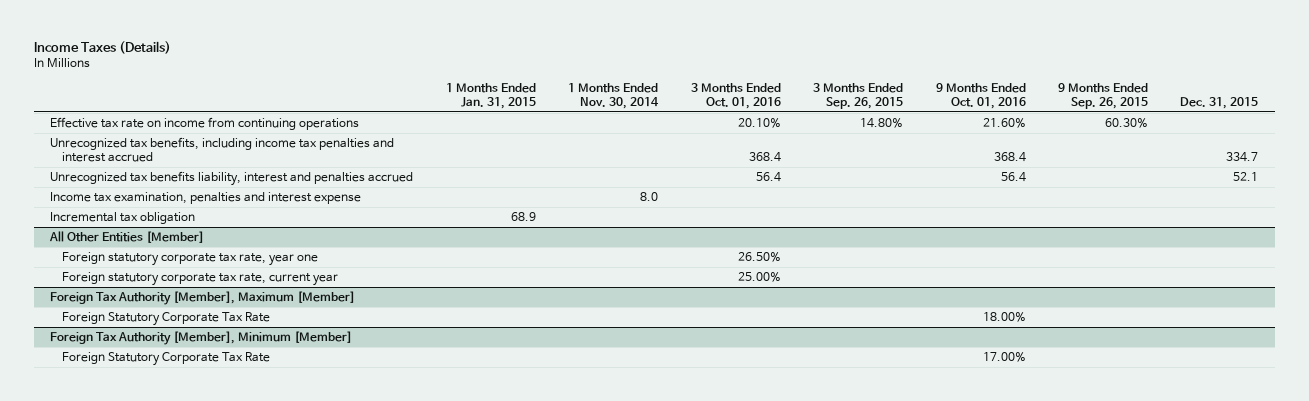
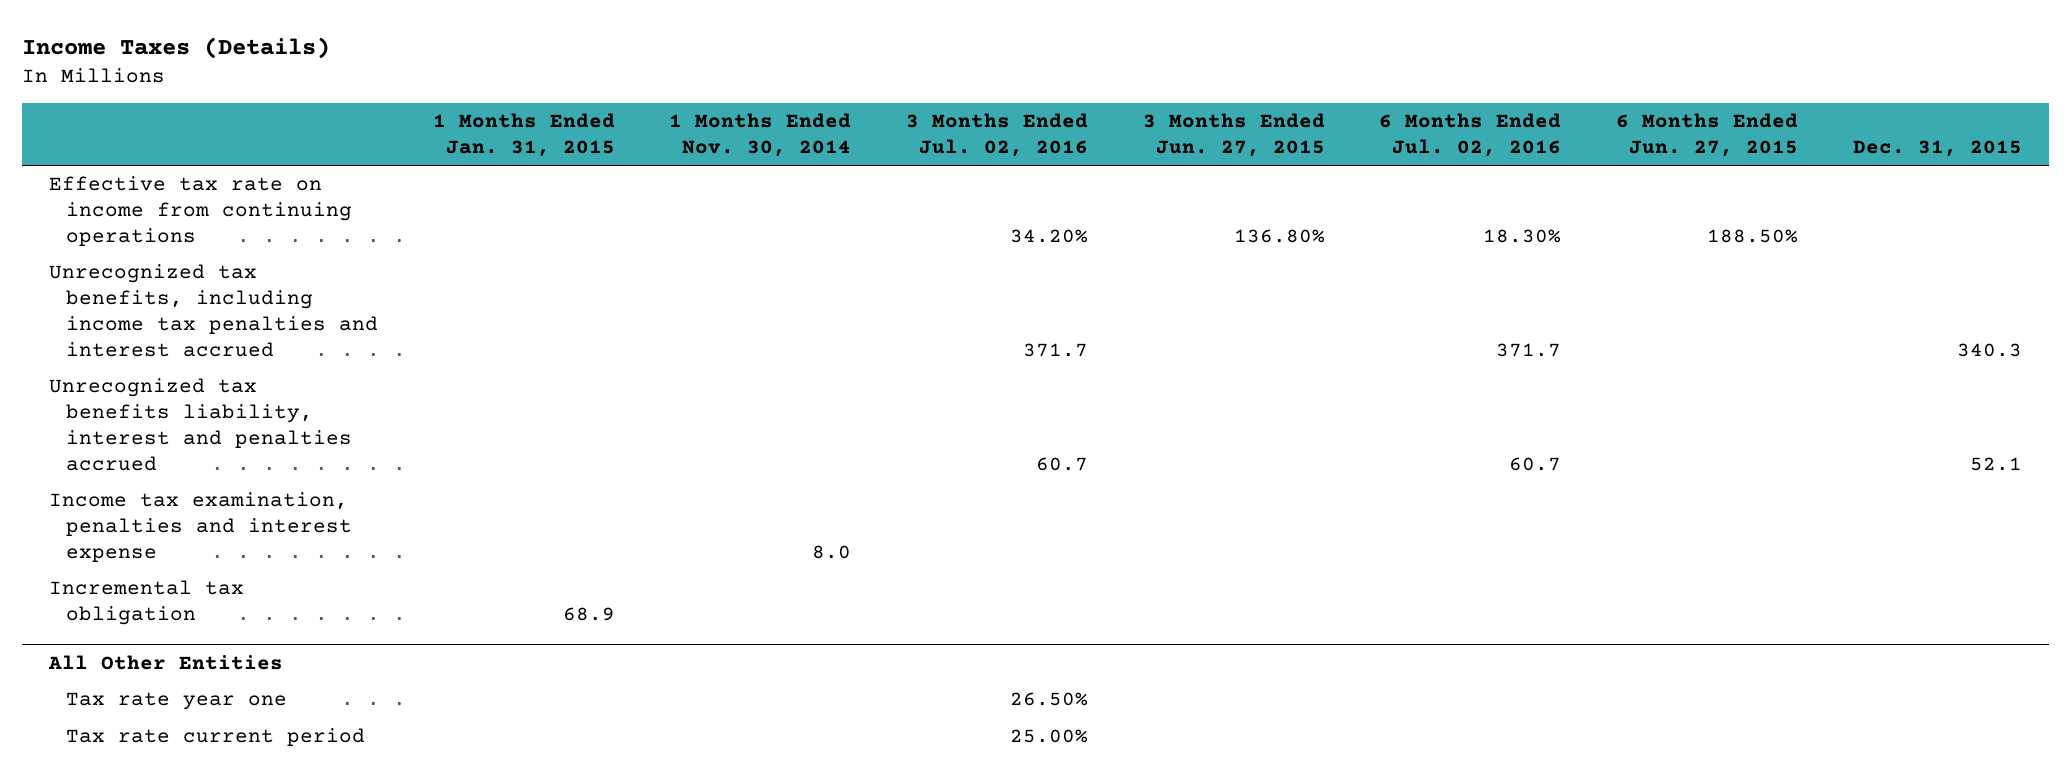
[690,83,781,109] 3 Months Ended Oct. 01, 2016 -> none
[813,83,904,109] 3 Months Ended Sep. 26, 2015 -> none
[935,83,1026,109] 9 Months Ended Oct. 01, 2016 -> none
[1057,83,1148,109] 9 Months Ended Sep. 26, 2015 -> none
none -> [906,113,1089,157] 3 Months Ended Jul. 02, 2016
none -> [1142,113,1325,157] 3 Months Ended Jun. 27, 2015
none -> [1379,113,1562,157] 6 Months Ended Jul. 02, 2016
none -> [1615,113,1798,157] 6 Months Ended Jun. 27, 2015
[1226,151,1259,162] 334.7 -> [1956,342,2022,357] 340.3
[50,291,356,306] Foreign Tax Authority [Member], Maximum [Member] -> none
[61,312,270,327] Foreign Statutory Corporate Tax Rate -> none
[50,331,353,346] Foreign Tax Authority [Member], Minimum [Member] -> none
[61,352,270,367] Foreign Statutory Corporate Tax Rate -> none
[49,231,205,244] All Other Entities [Member] -> [47,655,283,671] All Other Entities
[61,252,318,267] Foreign statutory corporate tax rate, year one -> [66,692,288,711] Tax rate year one
[61,272,338,287] Foreign statutory corporate tax rate, current year -> [66,728,366,747] Tax rate current period

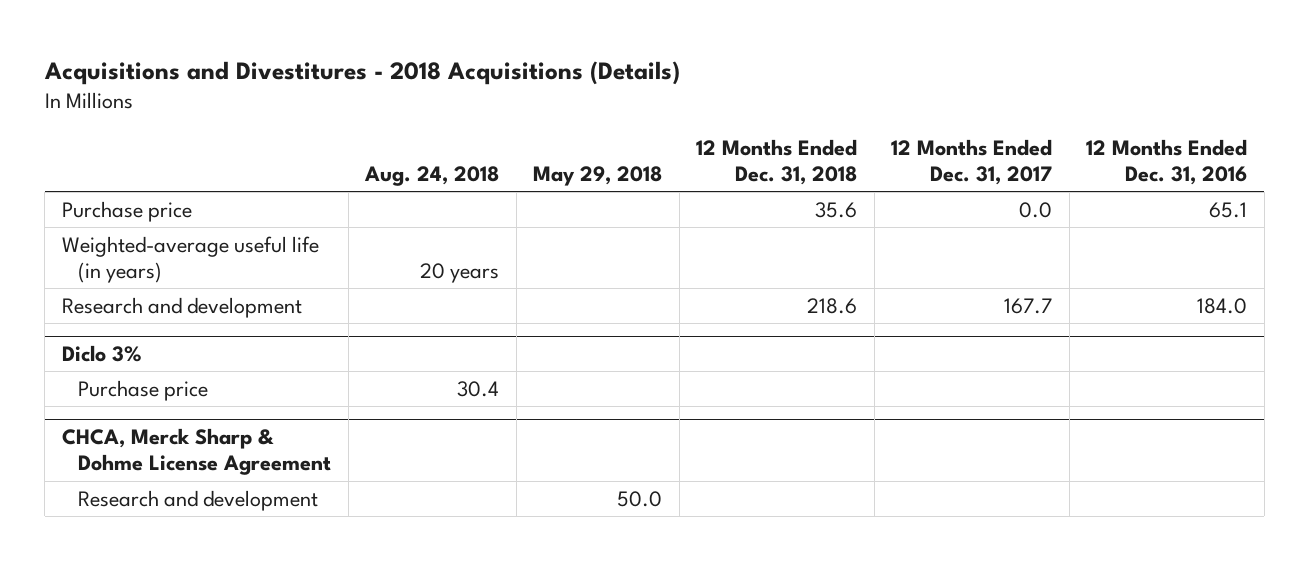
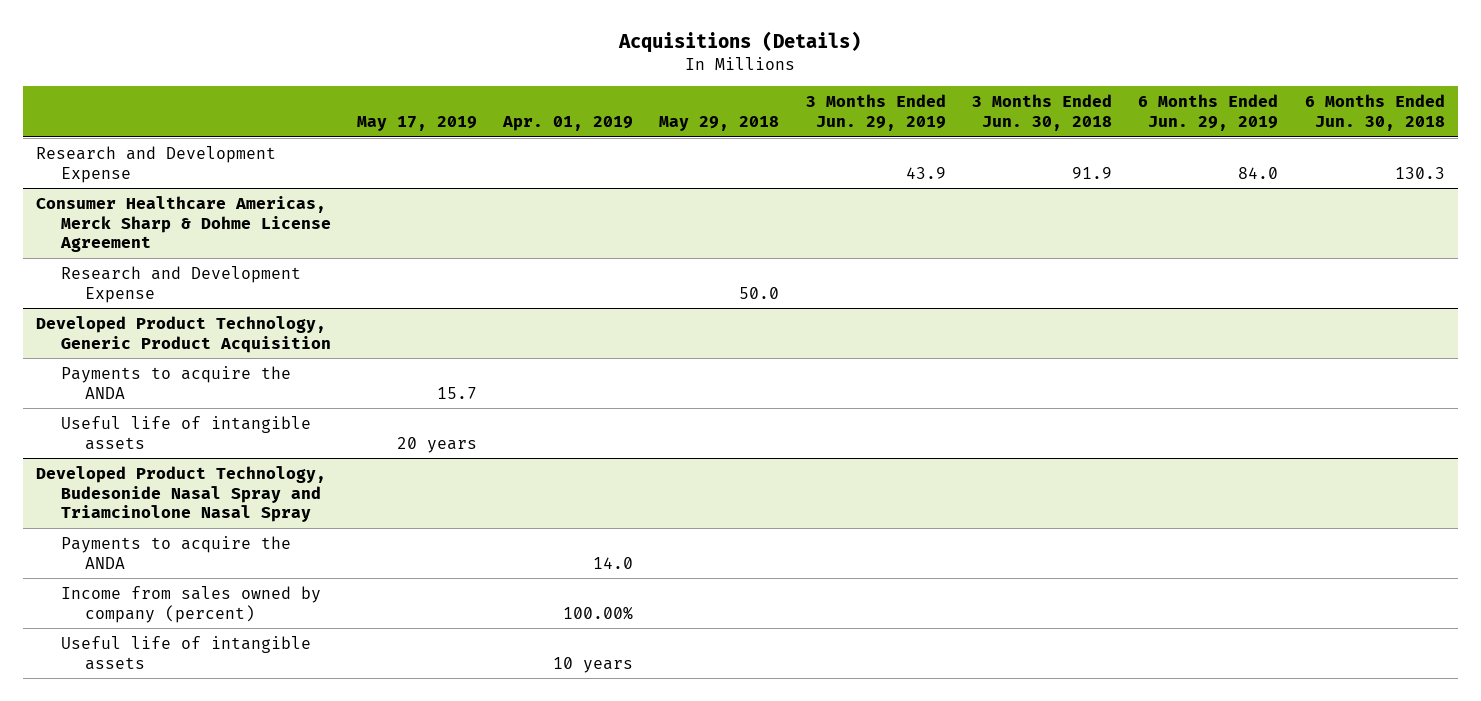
[43,60,680,85] Acquisitions and Divestitures - 2018 Acquisitions (Details) -> [618,31,862,54] Acquisitions (Details)
[364,165,500,186] Aug. 24, 2018 -> none
[696,138,858,185] 12 Months Ended Dec. 31, 2018 -> none
[891,138,1053,185] 12 Months Ended Dec. 31, 2017 -> none
[1086,138,1248,185] 12 Months Ended Dec. 31, 2016 -> none
none -> [356,115,477,131] May 17, 2019
none -> [502,115,634,131] Apr. 01, 2019
none -> [805,94,946,131] 3 Months Ended Jun. 29, 2019
none -> [971,94,1112,131] 3 Months Ended Jun. 30, 2018
none -> [1138,94,1279,131] 6 Months Ended Jun. 29, 2019
none -> [1304,94,1445,131] 6 Months Ended Jun. 30, 2018
[61,200,192,222] Purchase price -> none
[61,235,319,284] Weighted-average useful life (in years) -> none
[61,344,142,362] Diclo 3% -> none
[78,379,209,401] Purchase price -> none
[61,296,302,318] Research and development -> [36,145,277,183] Research and Development Expense
[61,427,332,476] CHCA, Merck Sharp & Dohme License Agreement -> [36,195,331,253] Consumer Healthcare Americas, Merck Sharp & Dohme License Agreement
[78,489,319,511] Research and development -> [60,265,301,303] Research and Development Expense
none -> [36,315,331,353] Developed Product Technology, Generic Product Acquisition
none -> [60,365,291,399] Payments to acquire the ANDA
none -> [60,415,311,450] Useful life of intangible assets
none -> [36,465,327,523] Developed Product Technology, Budesonide Nasal Spray and Triamcinolone Nasal Spray
none -> [60,535,291,569] Payments to acquire the ANDA
none -> [60,585,321,623] Income from sales owned by company (percent)
none -> [60,635,311,670] Useful life of intangible assets

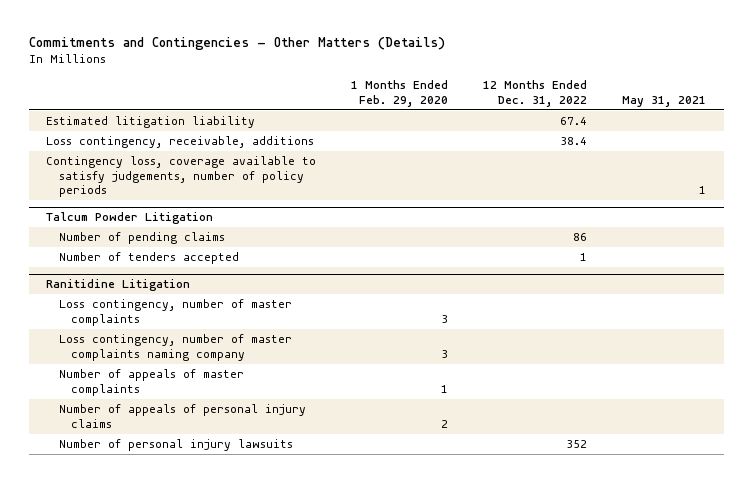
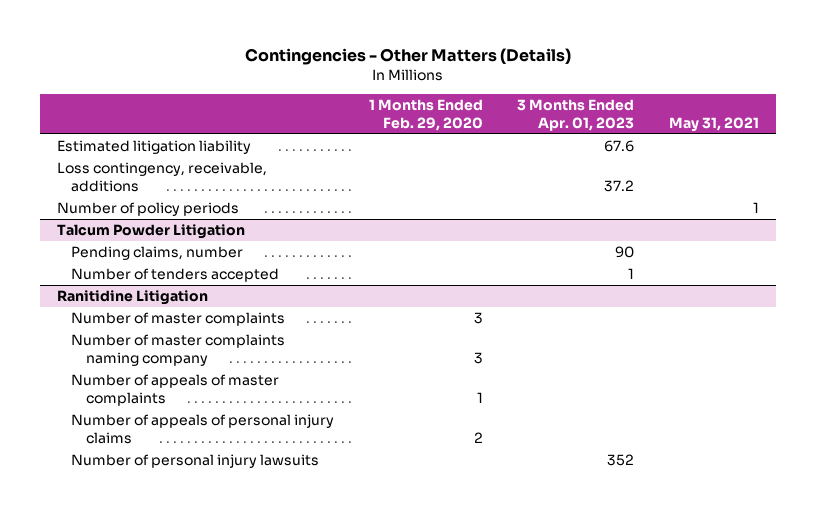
[28,37,445,51] Commitments and Contingencies - Other Matters (Details) -> [244,48,571,66] Contingencies - Other Matters (Details)
[483,80,588,107] 12 Months Ended Dec. 31, 2022 -> none
none -> [517,99,635,132] 3 Months Ended Apr. 01, 2023
[46,156,317,198] Contingency loss, coverage available to satisfy judgements, number of policy periods -> [56,202,239,217] Number of policy periods
[58,232,225,245] Number of pending claims -> [71,246,244,261] Pending claims, number
[58,299,292,326] Loss contingency, number of master complaints -> [71,312,286,327] Number of master complaints
[58,334,292,361] Loss contingency, number of master complaints naming company -> [71,334,286,366] Number of master complaints naming company

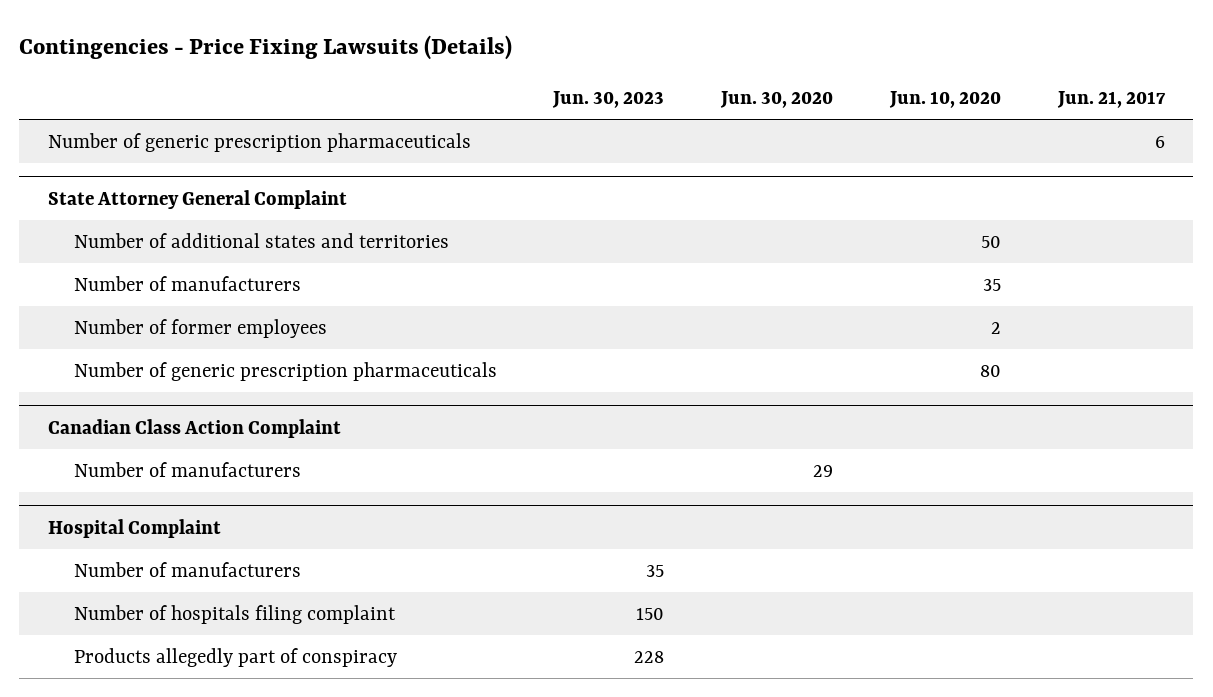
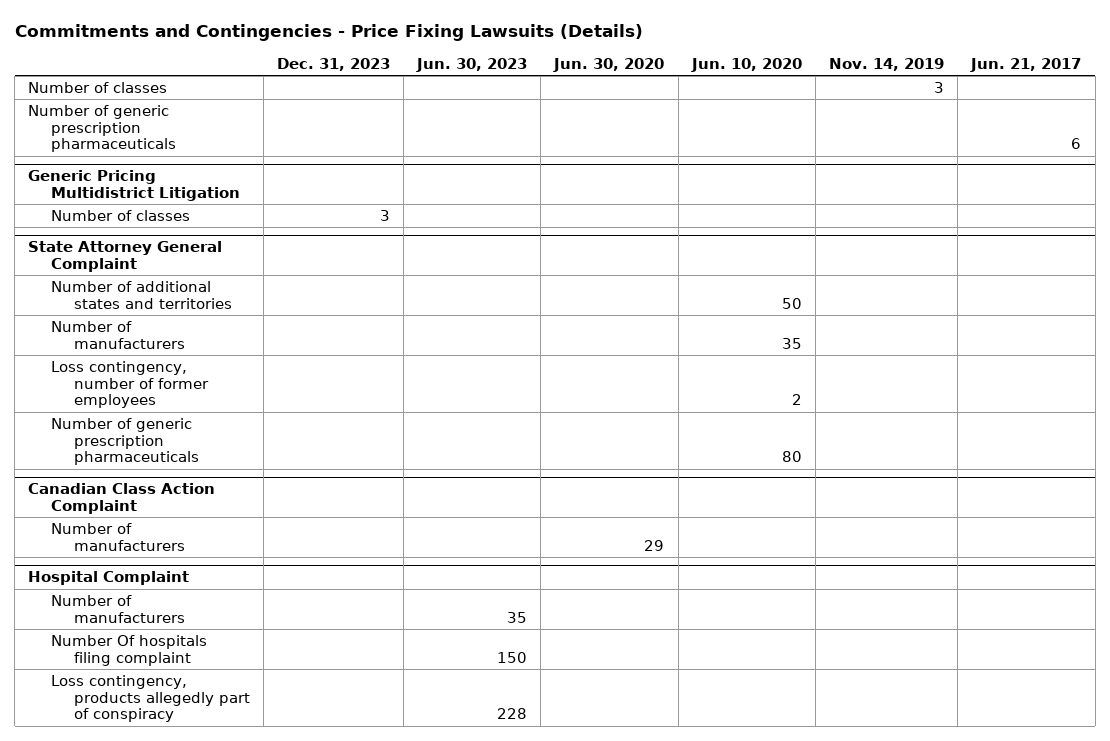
[19,34,513,60] Contingencies - Price Fixing Lawsuits (Details) -> [14,24,643,42] Commitments and Contingencies - Price Fixing Lawsuits (Details)
none -> [276,57,390,71] Dec. 31, 2023
none -> [829,57,945,71] Nov. 14, 2019
none -> [28,81,168,93] Number of classes
none -> [28,170,240,201] Generic Pricing Multidistrict Litigation
none -> [50,209,190,221] Number of classes
[73,319,327,339] Number of former employees -> [50,360,209,409] Loss contingency, number of former employees
[73,605,396,625] Number of hospitals filing complaint -> [50,634,207,666] Number Of hospitals filing complaint
[73,648,397,668] Products allegedly part of conspiracy -> [50,674,250,723] Loss contingency, products allegedly part of conspiracy

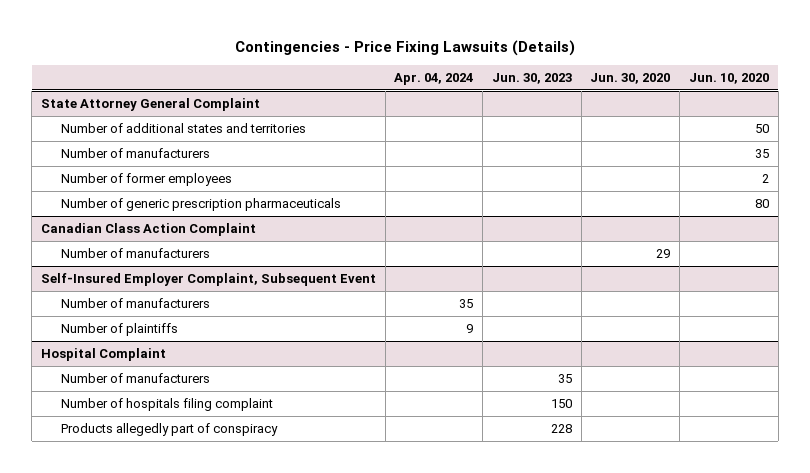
[14,24,643,42] Commitments and Contingencies - Price Fixing Lawsuits (Details) -> [234,39,575,56] Contingencies - Price Fixing Lawsuits (Details)
[276,57,390,71] Dec. 31, 2023 -> none
[829,57,945,71] Nov. 14, 2019 -> none
[970,57,1082,72] Jun. 21, 2017 -> none
none -> [394,72,474,85] Apr. 04, 2024
[28,81,168,93] Number of classes -> none
[28,104,176,153] Number of generic prescription pharmaceuticals -> none
[28,170,240,201] Generic Pricing Multidistrict Litigation -> none
[50,209,190,221] Number of classes -> none
[50,360,209,409] Loss contingency, number of former employees -> [60,173,232,187] Number of former employees
none -> [40,273,376,287] Self-Insured Employer Complaint, Subsequent Event
none -> [60,298,210,309] Number of manufacturers
none -> [60,323,178,337] Number of plaintiffs
[50,634,207,666] Number Of hospitals filing complaint -> [60,398,273,412] Number of hospitals filing complaint
[50,674,250,723] Loss contingency, products allegedly part of conspiracy -> [60,423,278,437] Products allegedly part of conspiracy

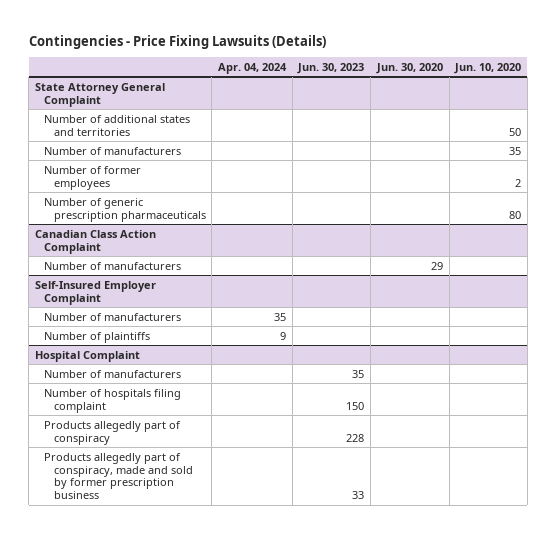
[40,273,376,287] Self-Insured Employer Complaint, Subsequent Event -> [34,280,156,305] Self-Insured Employer Complaint
none -> [44,452,193,500] Products allegedly part of conspiracy, made and sold by former prescription business

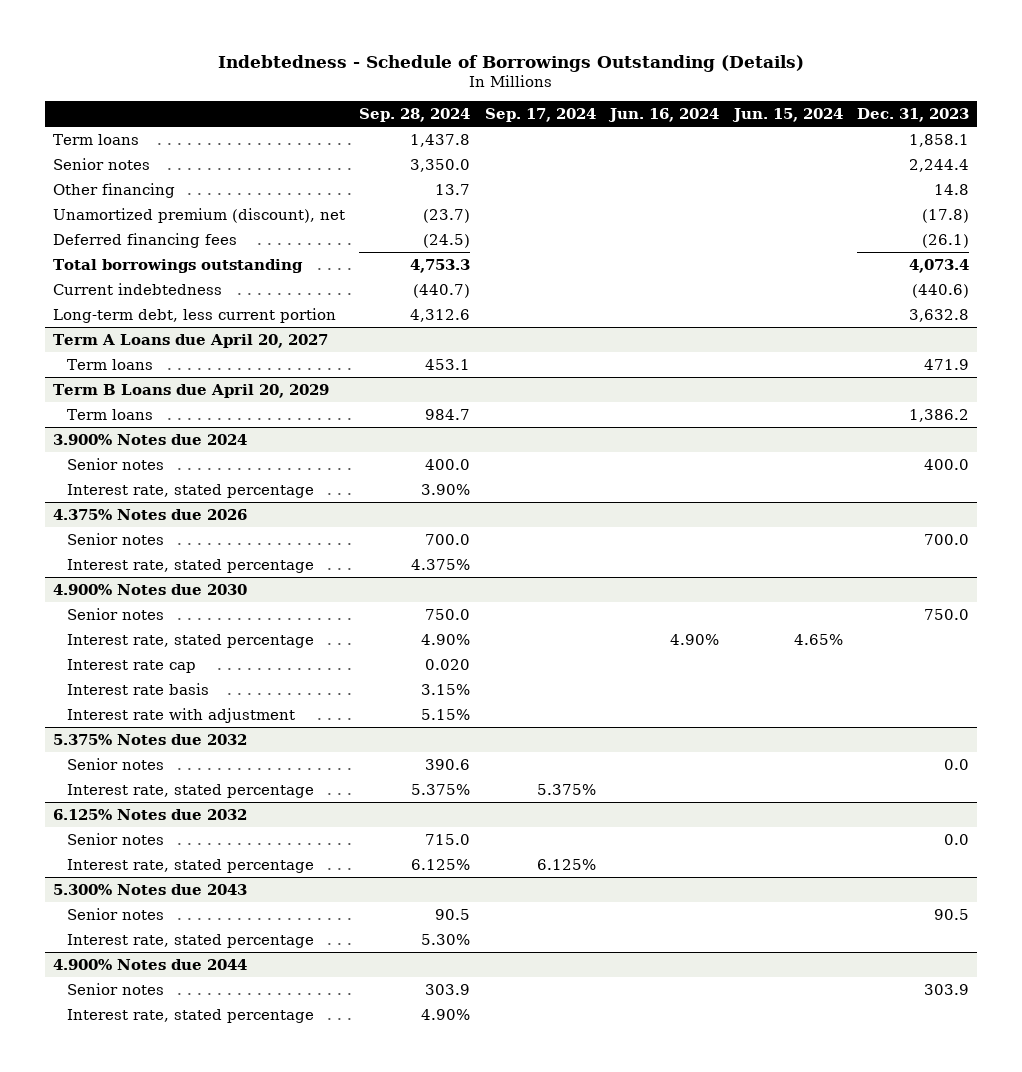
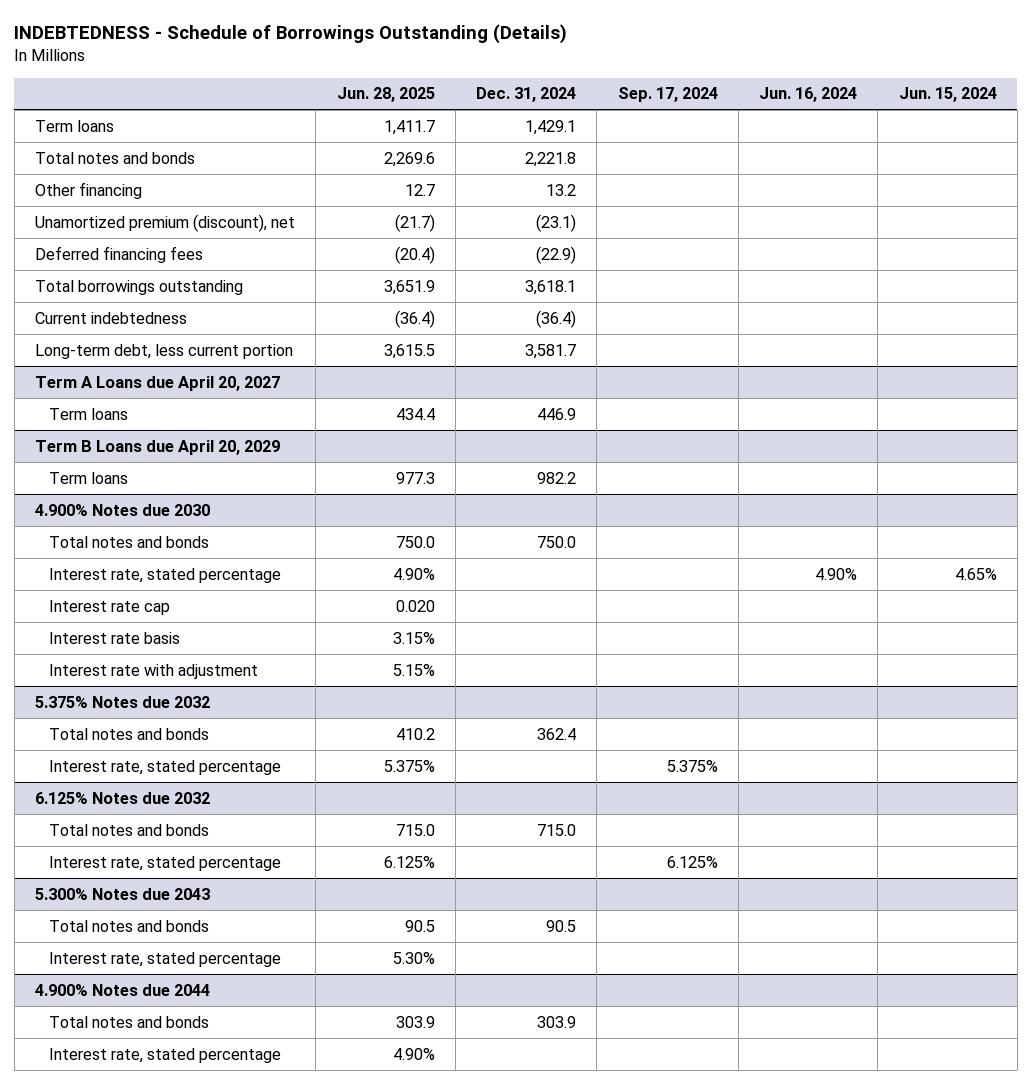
[218,54,805,72] Indebtedness - Schedule of Borrowings Outstanding (Details) -> [14,24,568,45] INDEBTEDNESS - Schedule of Borrowings Outstanding (Details)
[359,108,471,123] Sep. 28, 2024 -> none
[857,108,970,123] Dec. 31, 2023 -> none
none -> [336,87,435,103] Jun. 28, 2025
none -> [476,87,577,103] Dec. 31, 2024
[52,157,150,170] Senior notes -> [34,151,195,164] Total notes and bonds
[52,433,247,445] 3.900% Notes due 2024 -> none
[66,457,164,470] Senior notes -> none
[66,483,314,498] Interest rate, stated percentage -> none
[52,508,247,520] 4.375% Notes due 2026 -> none
[66,532,164,545] Senior notes -> none
[66,558,314,573] Interest rate, stated percentage -> none
[66,607,164,620] Senior notes -> [48,535,209,548] Total notes and bonds
[66,757,164,770] Senior notes -> [48,727,209,740] Total notes and bonds
[66,832,164,845] Senior notes -> [48,823,209,836] Total notes and bonds
[66,907,164,920] Senior notes -> [48,919,209,932] Total notes and bonds
[66,982,164,995] Senior notes -> [48,1015,209,1028] Total notes and bonds

